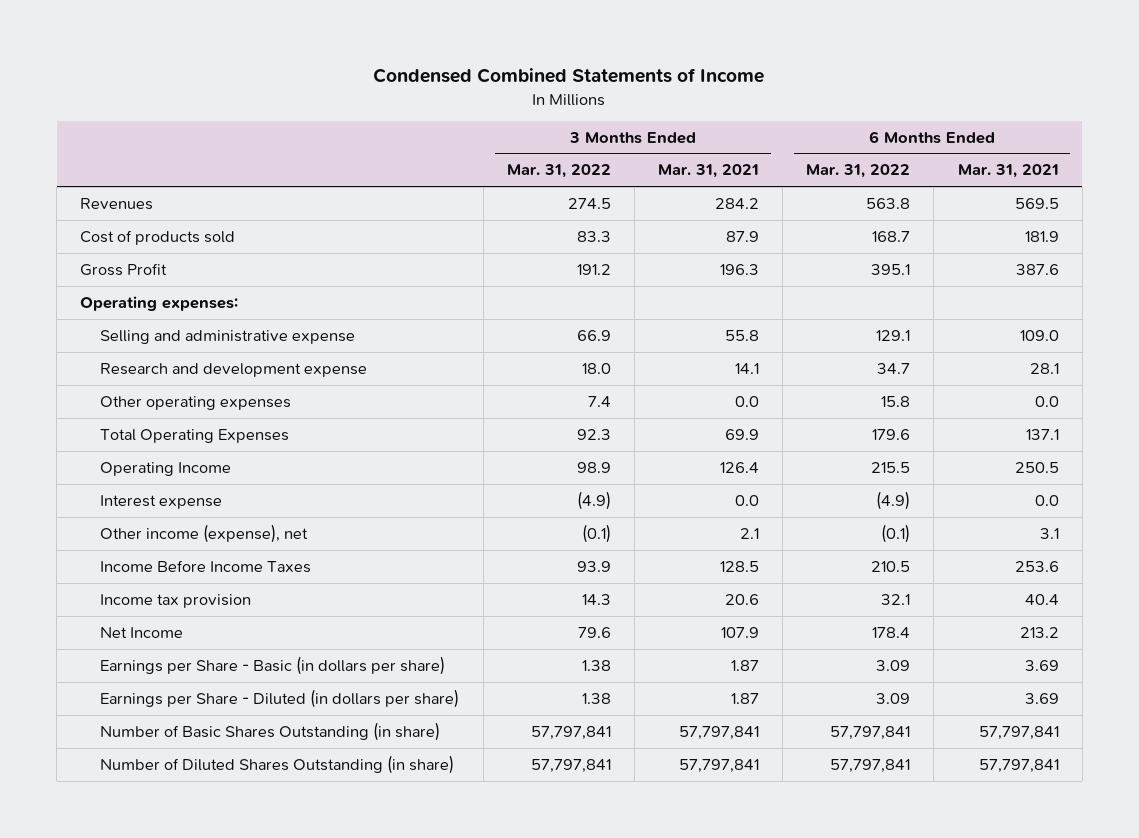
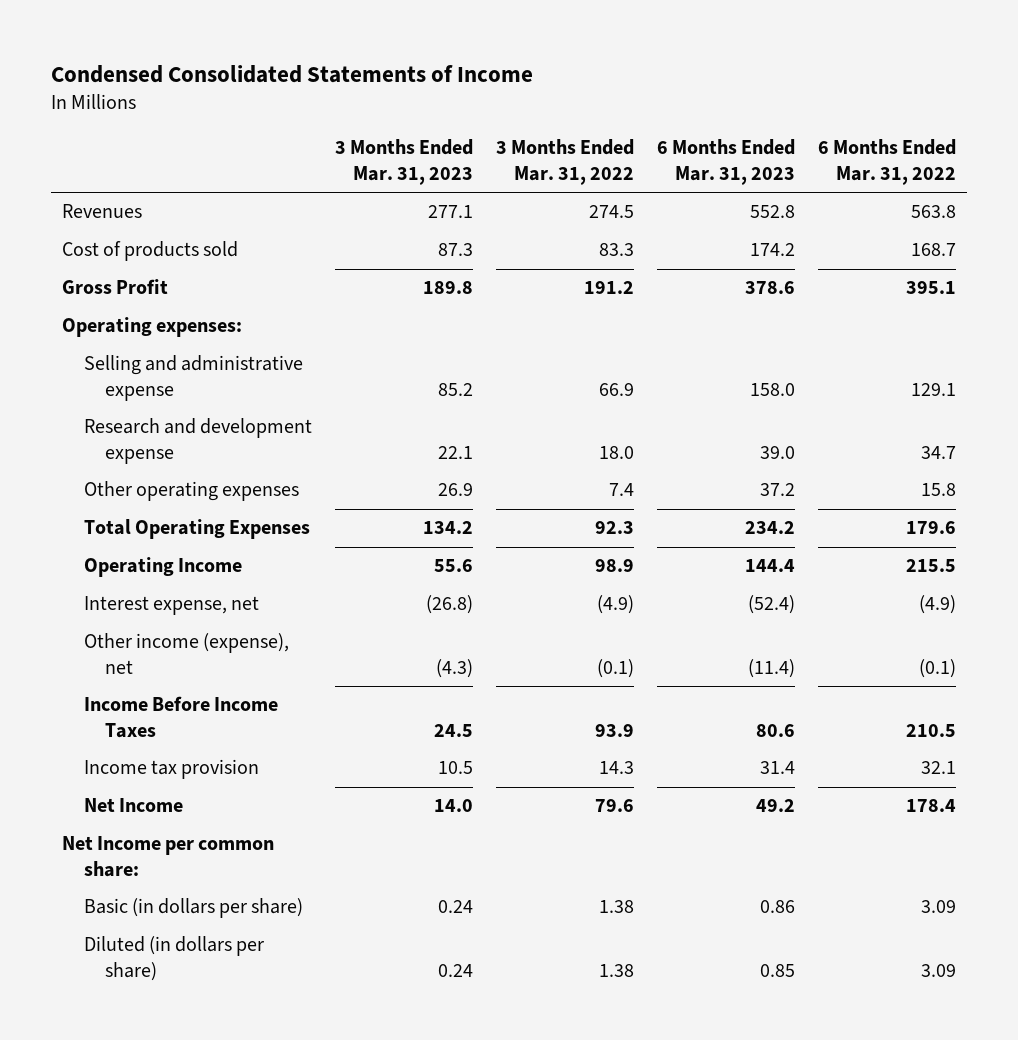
[373,68,765,84] Condensed Combined Statements of Income -> [50,64,533,83] Condensed Consolidated Statements of Income
[658,164,760,179] Mar. 31, 2021 -> none
[957,164,1059,179] Mar. 31, 2021 -> none
none -> [334,139,473,185] 3 Months Ended Mar. 31, 2023
none -> [656,139,795,185] 6 Months Ended Mar. 31, 2023
[100,494,223,509] Interest expense -> [83,596,259,616] Interest expense, net
[100,721,441,741] Number of Basic Shares Outstanding (in share) -> none
[100,754,455,774] Number of Diluted Shares Outstanding (in share) -> none
none -> [62,836,275,878] Net Income per common share:
[100,655,446,675] Earnings per Share - Basic (in dollars per share) -> [83,898,303,919] Basic (in dollars per share)
[100,688,460,708] Earnings per Share - Diluted (in dollars per share) -> [83,936,264,982] Diluted (in dollars per share)

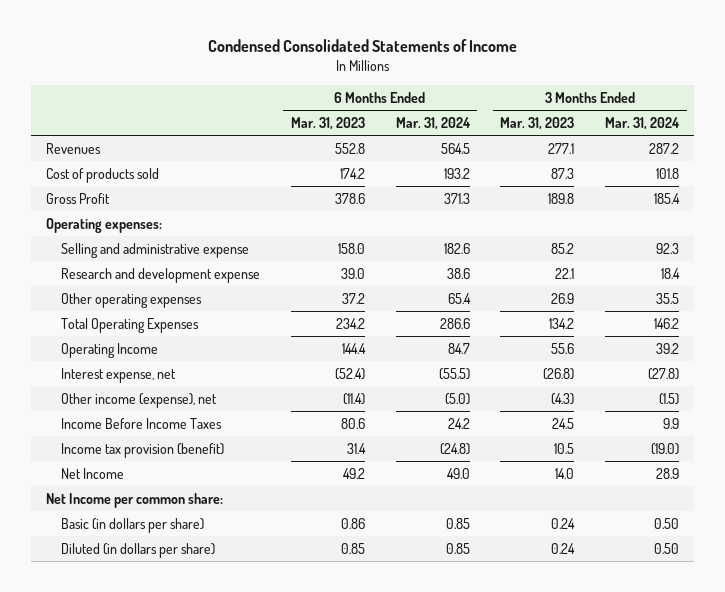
[495,139,634,185] 3 Months Ended Mar. 31, 2022 -> none
[817,139,956,185] 6 Months Ended Mar. 31, 2022 -> none
none -> [395,116,471,130] Mar. 31, 2024
none -> [605,116,681,130] Mar. 31, 2024
[83,759,259,780] Income tax provision -> [61,442,225,458] Income tax provision (benefit)

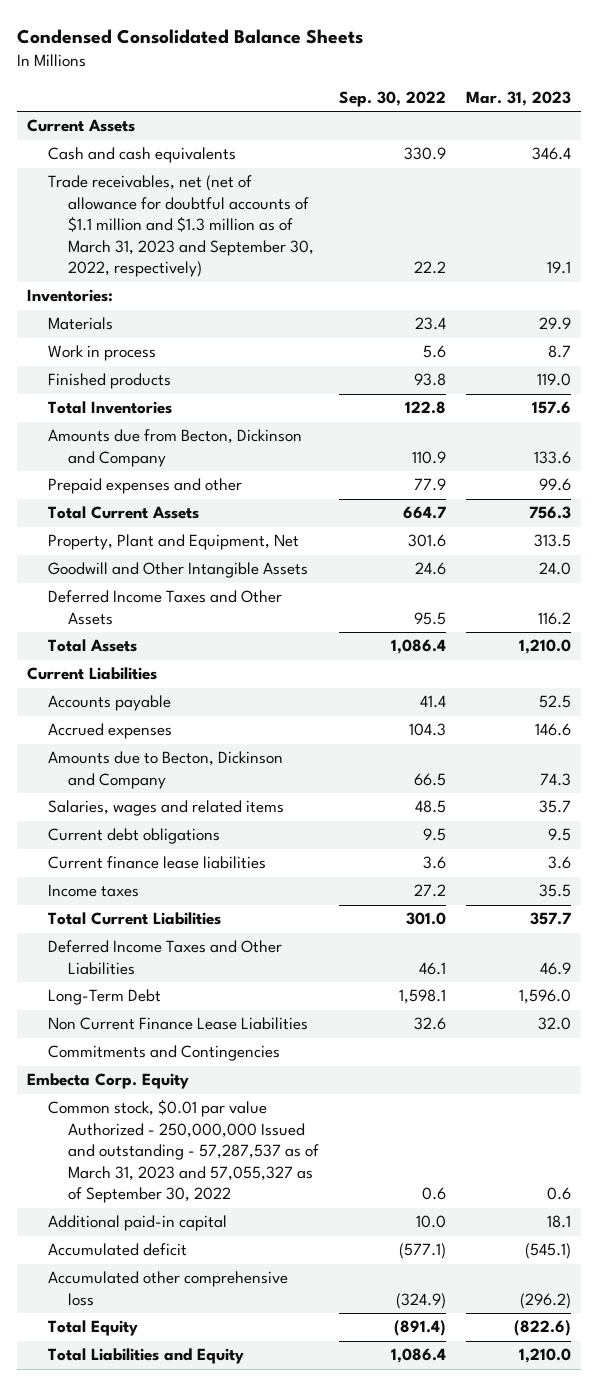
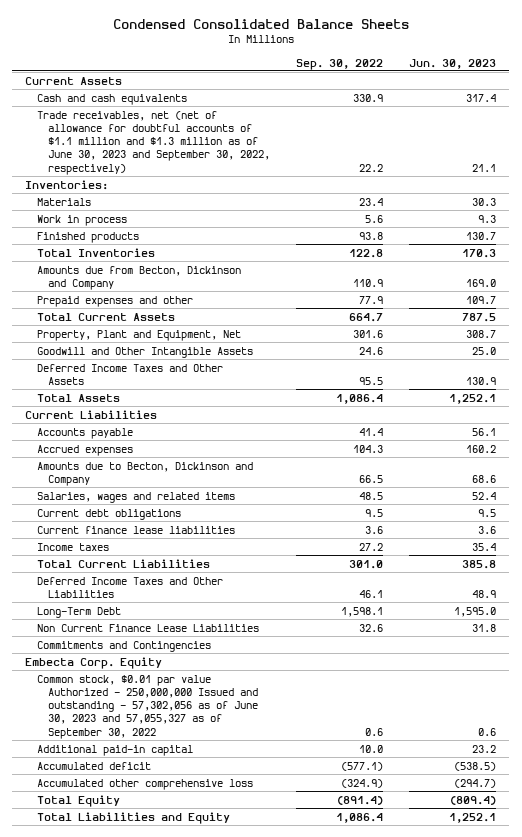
[466,90,572,106] Mar. 31, 2023 -> none
none -> [409,58,497,69] Jun. 30, 2023
[47,175,315,278] Trade receivables, net (net of allowance for doubtful accounts of $1.1 million and $1.3 million as of March 31, 2023 and September 30, 2022, respectively) -> [36,110,270,175] Trade receivables, net (net of allowance for doubtful accounts of $1.1 million and $1.3 million as of June 30, 2023 and September 30, 2022, respectively)
[47,1099,320,1204] Common stock, $0.01 par value Authorized - 250,000,000 Issued and outstanding - 57,287,537 as of March 31, 2023 and 57,055,327 as of September 30, 2022 -> [36,674,258,739] Common stock, $0.01 par value Authorized - 250,000,000 Issued and outstanding - 57,302,056 as of June 30, 2023 and 57,055,327 as of September 30, 2022

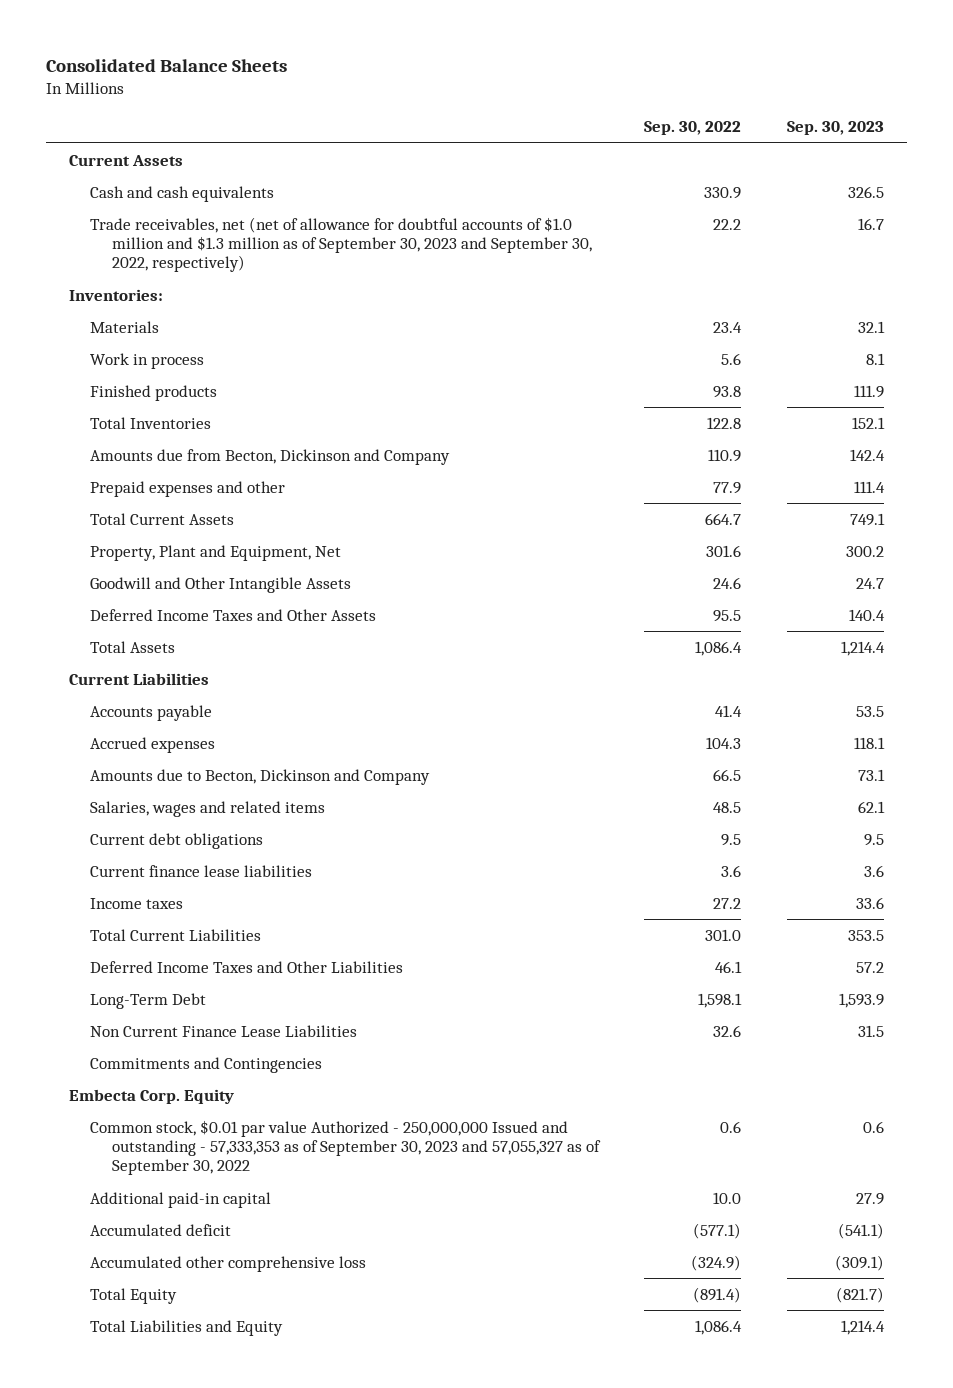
[112,18,409,29] Condensed Consolidated Balance Sheets -> [46,59,288,73] Consolidated Balance Sheets
[409,58,497,69] Jun. 30, 2023 -> none
none -> [786,121,884,136] Sep. 30, 2023
[36,110,270,175] Trade receivables, net (net of allowance for doubtful accounts of $1.1 million and $1.3 million as of June 30, 2023 and September 30, 2022, respectively) -> [90,216,592,273] Trade receivables, net (net of allowance for doubtful accounts of $1.0 million and $1.3 million as of September 30, 2023 and September 30, 2022, respectively)
[36,674,258,739] Common stock, $0.01 par value Authorized - 250,000,000 Issued and outstanding - 57,302,056 as of June 30, 2023 and 57,055,327 as of September 30, 2022 -> [90,1119,601,1176] Common stock, $0.01 par value Authorized - 250,000,000 Issued and outstanding - 57,333,353 as of September 30, 2023 and 57,055,327 as of September 30, 2022

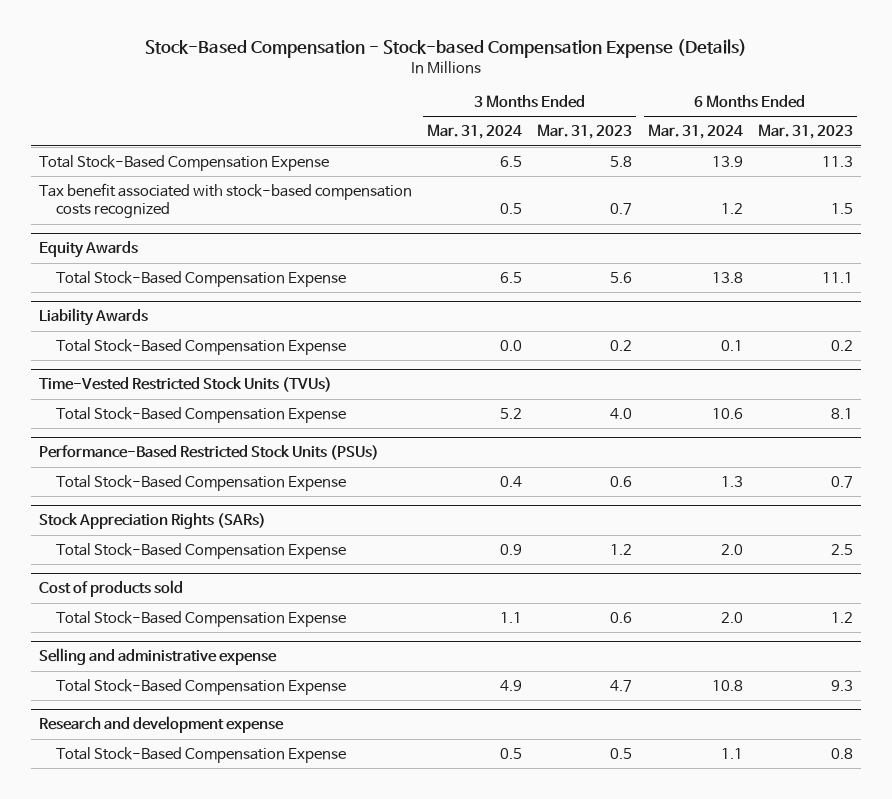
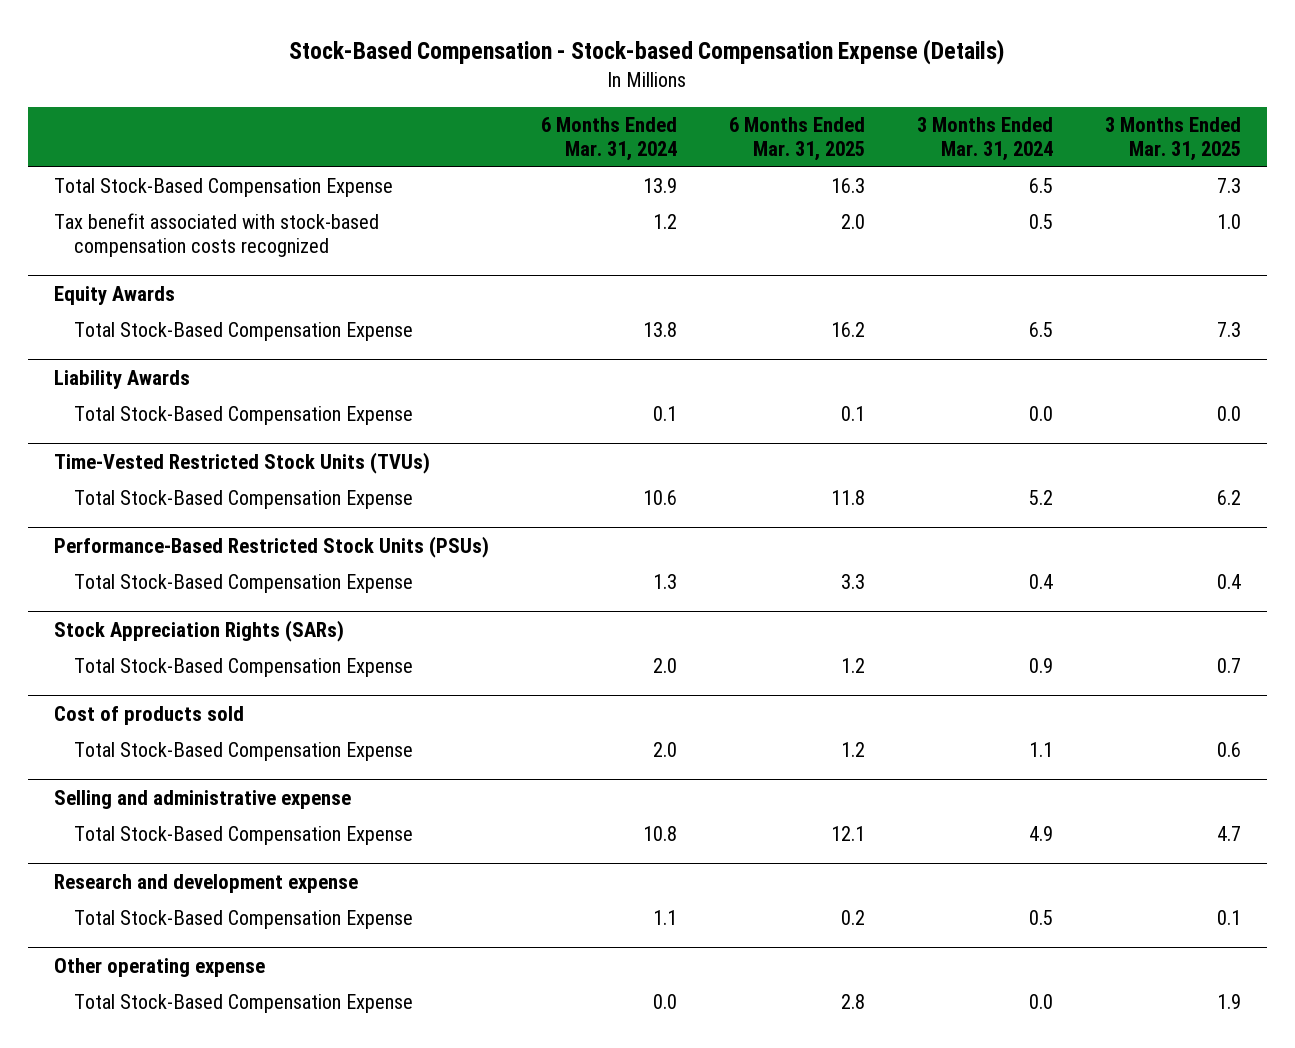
[537,124,633,140] Mar. 31, 2023 -> none
[757,124,853,140] Mar. 31, 2023 -> none
none -> [728,117,865,162] 6 Months Ended Mar. 31, 2025
none -> [1104,117,1241,162] 3 Months Ended Mar. 31, 2025
none -> [53,957,265,977] Other operating expense
none -> [73,994,413,1014] Total Stock-Based Compensation Expense

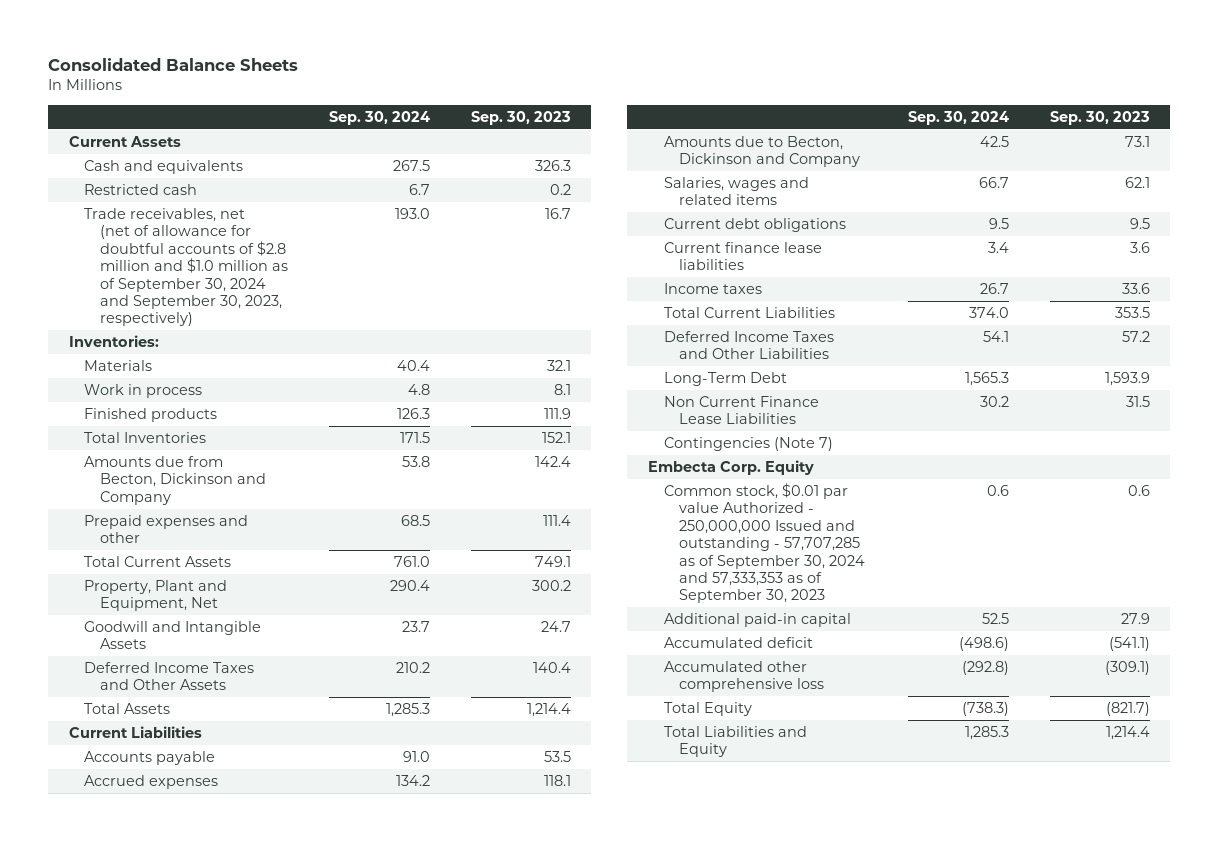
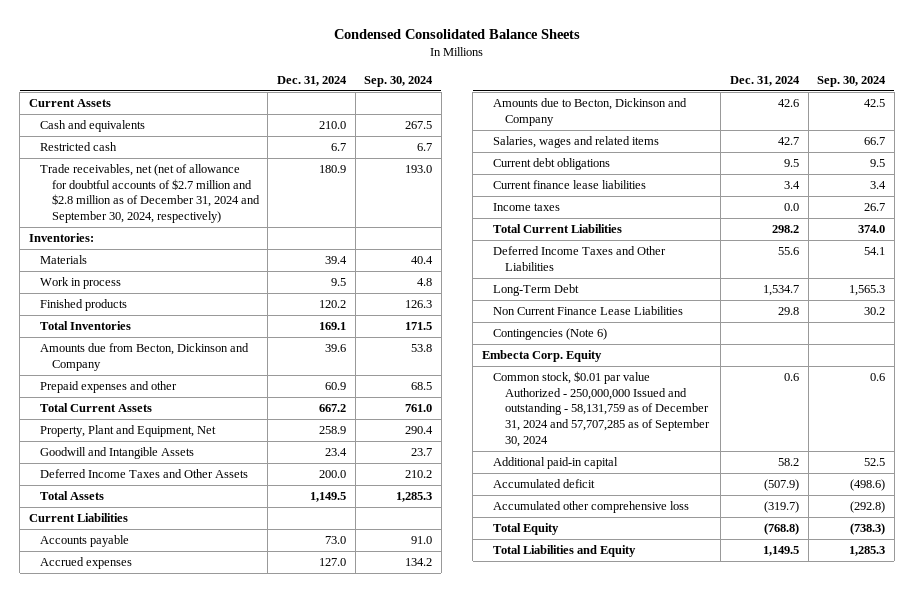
[48,57,299,71] Consolidated Balance Sheets -> [334,29,581,40] Condensed Consolidated Balance Sheets
[470,110,571,125] Sep. 30, 2023 -> none
none -> [276,75,347,86] Dec. 31, 2024
[84,208,289,327] Trade receivables, net (net of allowance for doubtful accounts of $2.8 million and $1.0 million as of September 30, 2024 and September 30, 2023, respectively) -> [40,164,260,224] Trade receivables, net (net of allowance for doubtful accounts of $2.7 million and $2.8 million as of December 31, 2024 and September 30, 2024, respectively)
[663,437,833,452] Contingencies (Note 7) -> [493,328,608,341] Contingencies (Note 6)
[663,483,866,604] Common stock, $0.01 par value Authorized - 250,000,000 Issued and outstanding - 57,707,285 as of September 30, 2024 and 57,333,353 as of September 30, 2023 -> [493,371,710,447] Common stock, $0.01 par value Authorized - 250,000,000 Issued and outstanding - 58,131,759 as of December 31, 2024 and 57,707,285 as of September 30, 2024

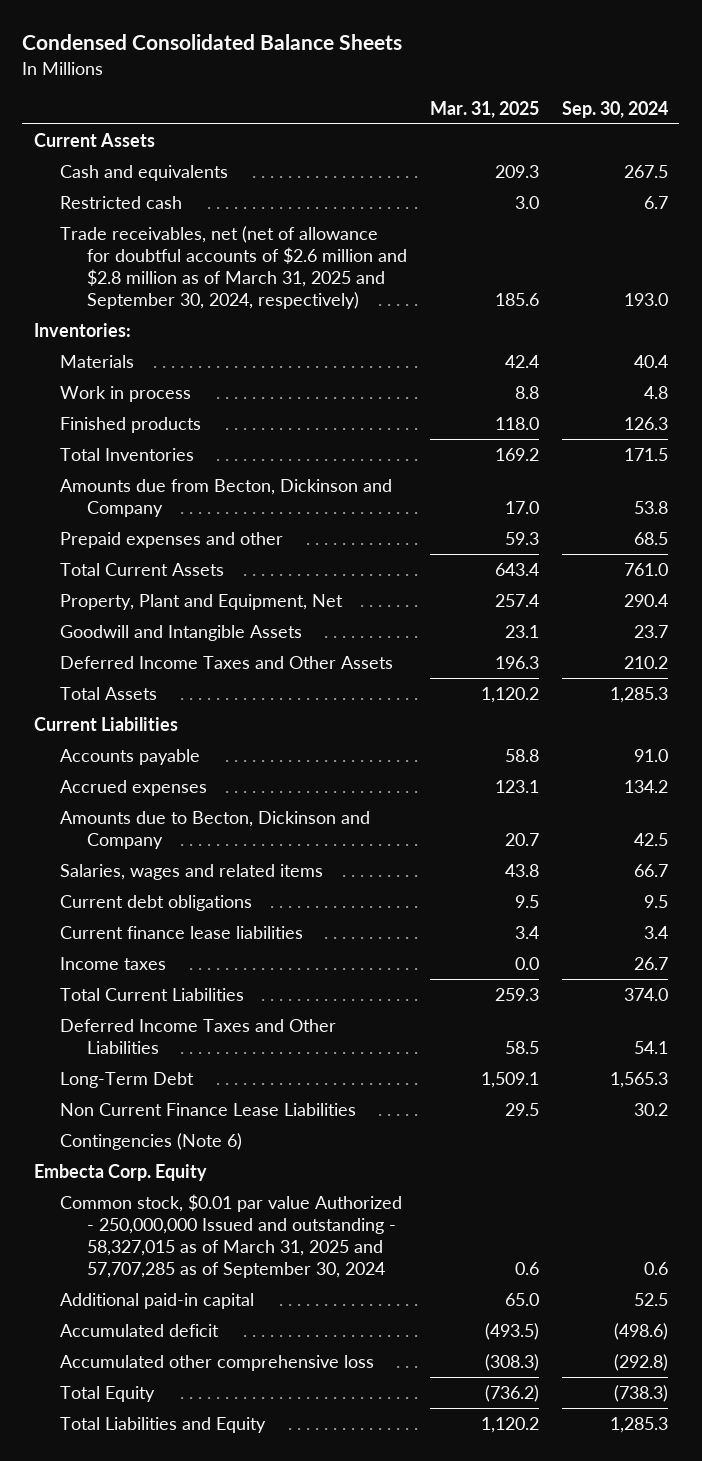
[276,75,347,86] Dec. 31, 2024 -> none
none -> [429,100,539,118] Mar. 31, 2025
[40,164,260,224] Trade receivables, net (net of allowance for doubtful accounts of $2.7 million and $2.8 million as of December 31, 2024 and September 30, 2024, respectively) -> [60,225,407,310] Trade receivables, net (net of allowance for doubtful accounts of $2.6 million and $2.8 million as of March 31, 2025 and September 30, 2024, respectively)
[493,371,710,447] Common stock, $0.01 par value Authorized - 250,000,000 Issued and outstanding - 58,131,759 as of December 31, 2024 and 57,707,285 as of September 30, 2024 -> [60,1193,403,1279] Common stock, $0.01 par value Authorized - 250,000,000 Issued and outstanding - 58,327,015 as of March 31, 2025 and 57,707,285 as of September 30, 2024

